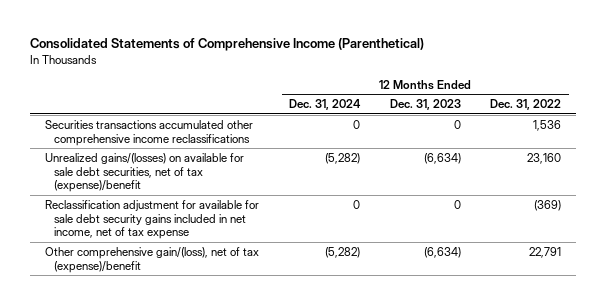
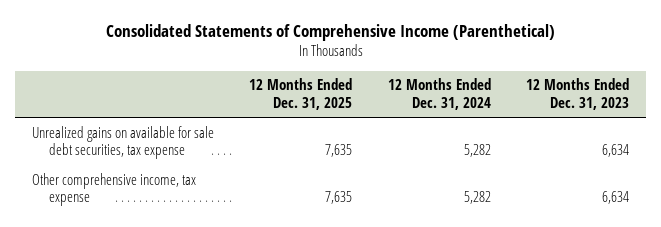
[490,99,562,111] Dec. 31, 2022 -> none
none -> [249,78,353,111] 12 Months Ended Dec. 31, 2025
[45,119,254,146] Securities transactions accumulated other comprehensive income reclassifications -> none
[45,199,260,240] Reclassification adjustment for available for sale debt security gains included in net income, net of tax expense -> none
[45,152,245,193] Unrealized gains/(losses) on available for sale debt securities, net of tax (expense)/benefit -> [32,125,215,160] Unrealized gains on available for sale debt securities, tax expense
[324,152,360,164] (5,282) -> [463,144,491,158] 5,282
[423,152,461,164] (6,634) -> [601,144,629,158] 6,634
[45,246,260,273] Other comprehensive gain/(loss), net of tax (expense)/benefit -> [32,172,197,207] Other comprehensive income, tax expense
[324,246,360,258] (5,282) -> [463,191,491,205] 5,282
[423,246,461,258] (6,634) -> [601,191,629,205] 6,634

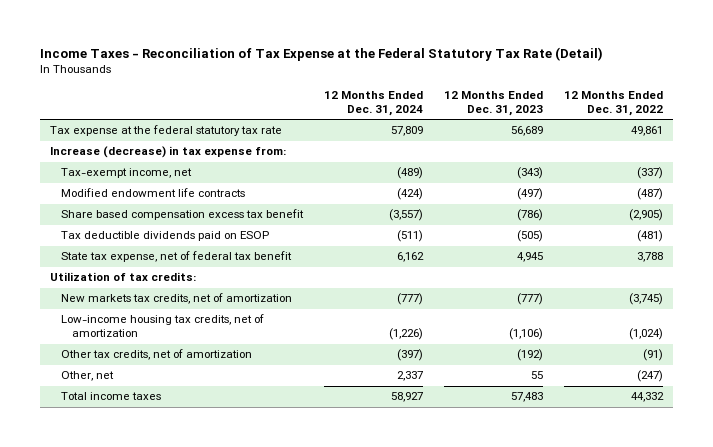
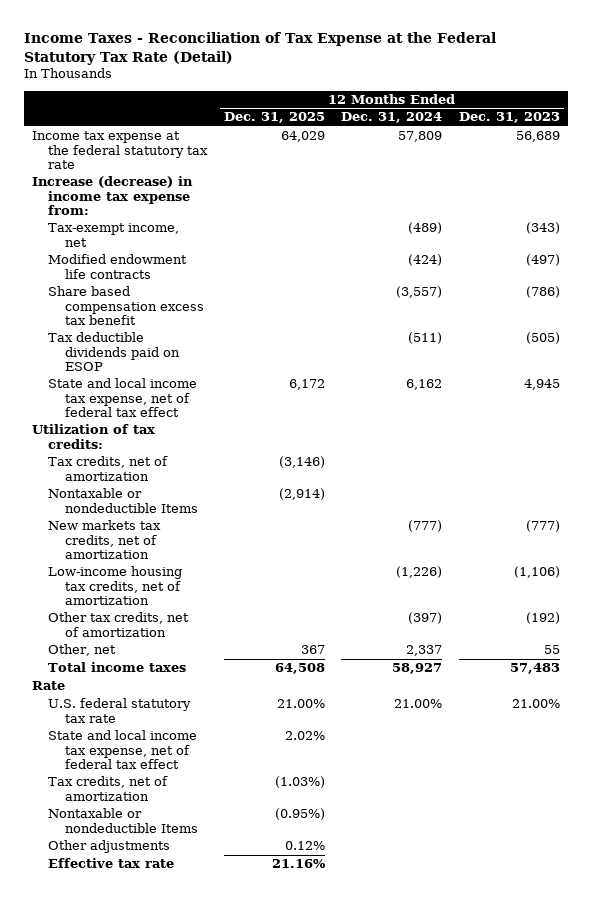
[563,91,663,117] 12 Months Ended Dec. 31, 2022 -> none
none -> [223,112,325,124] Dec. 31, 2025
[50,125,283,137] Tax expense at the federal statutory tax rate -> [31,131,209,169] Income tax expense at the federal statutory tax rate
[50,146,287,159] Increase (decrease) in tax expense from: -> [31,176,193,215] Increase (decrease) in income tax expense from:
[61,251,293,263] State tax expense, net of federal tax benefit -> [48,378,198,417] State and local income tax expense, net of federal tax effect
none -> [48,456,169,481] Tax credits, net of amortization
none -> [48,488,198,513] Nontaxable or nondeductible Items
none -> [31,681,65,691] Rate
none -> [48,698,192,723] U.S. federal statutory tax rate
none -> [48,730,198,769] State and local income tax expense, net of federal tax effect
none -> [48,776,169,801] Tax credits, net of amortization
none -> [48,808,198,833] Nontaxable or nondeductible Items
none -> [48,840,171,854] Other adjustments
none -> [48,858,175,869] Effective tax rate

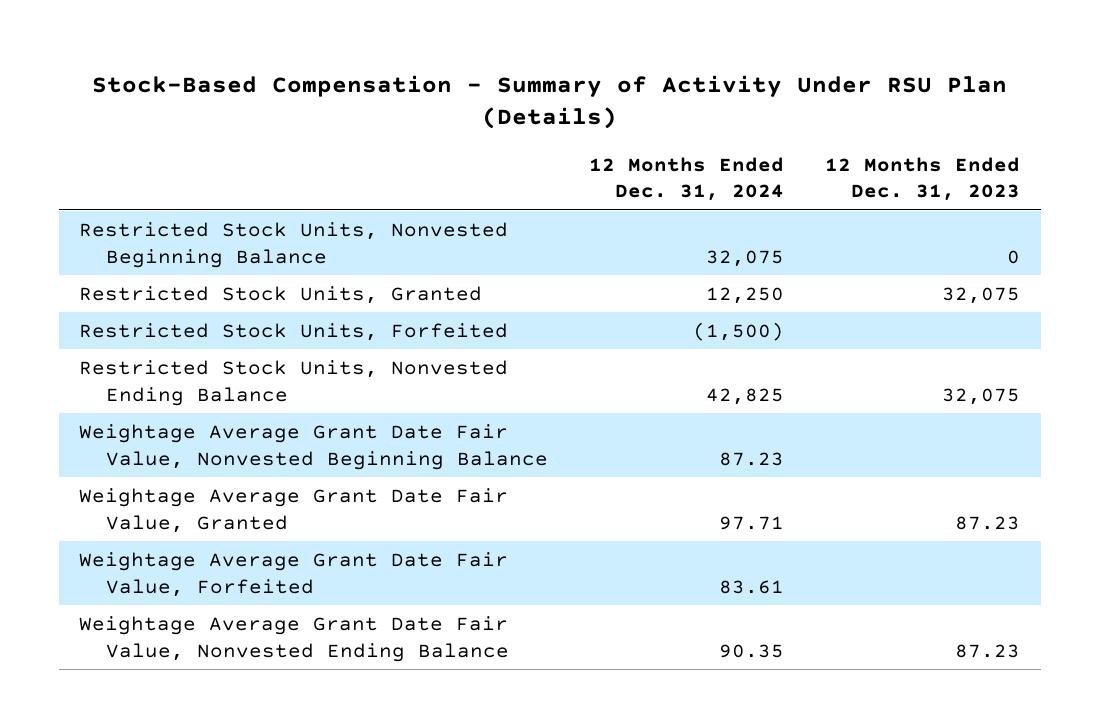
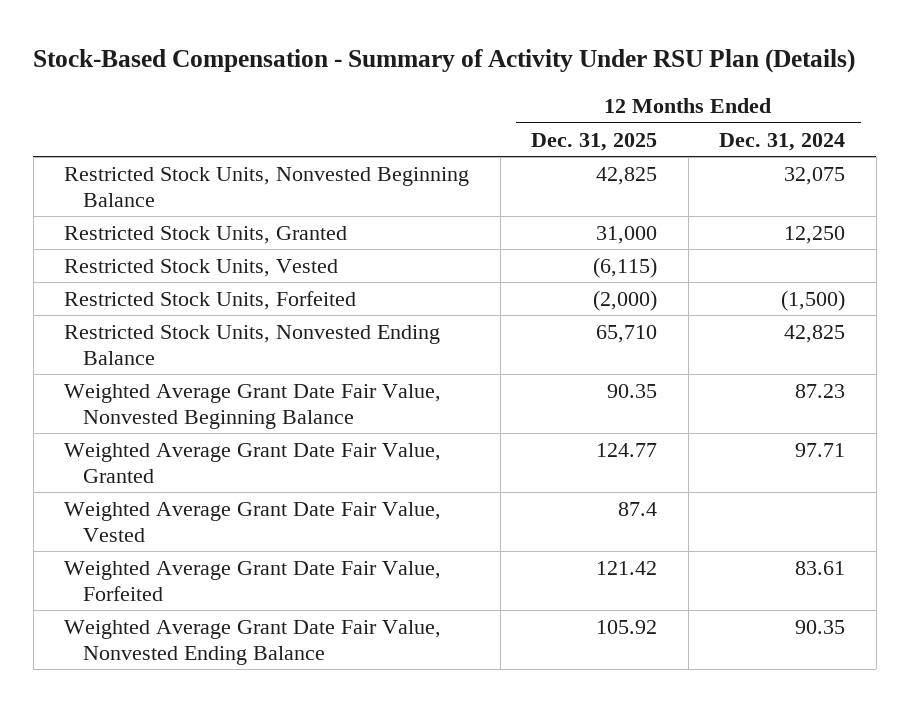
[825,156,1021,202] 12 Months Ended Dec. 31, 2023 -> none
none -> [531,132,658,151] Dec. 31, 2025
none -> [64,258,339,277] Restricted Stock Units, Vested
[79,424,548,470] Weightage Average Grant Date Fair Value, Nonvested Beginning Balance -> [64,383,442,429] Weighted Average Grant Date Fair Value, Nonvested Beginning Balance
[79,488,509,533] Weightage Average Grant Date Fair Value, Granted -> [64,442,442,483] Weighted Average Grant Date Fair Value, Granted
none -> [64,501,442,542] Weighted Average Grant Date Fair Value, Vested
[79,552,509,597] Weightage Average Grant Date Fair Value, Forfeited -> [64,560,442,601] Weighted Average Grant Date Fair Value, Forfeited
[79,616,509,662] Weightage Average Grant Date Fair Value, Nonvested Ending Balance -> [64,619,442,665] Weighted Average Grant Date Fair Value, Nonvested Ending Balance

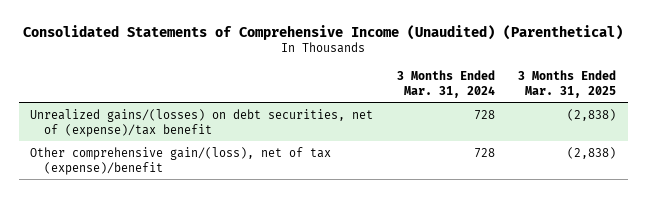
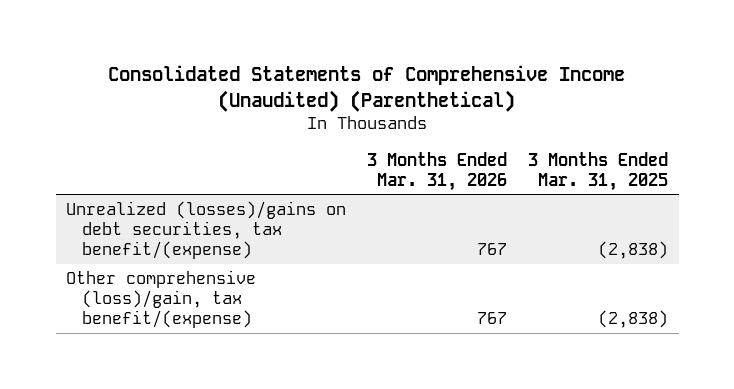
[396,69,495,98] 3 Months Ended Mar. 31, 2024 -> none
none -> [367,151,508,191] 3 Months Ended Mar. 31, 2026
[30,108,374,137] Unrealized gains/(losses) on debt securities, net of (expense)/tax benefit -> [66,201,347,259] Unrealized (losses)/gains on debt securities, tax benefit/(expense)
[30,146,332,175] Other comprehensive gain/(loss), net of tax (expense)/benefit -> [66,270,257,328] Other comprehensive (loss)/gain, tax benefit/(expense)

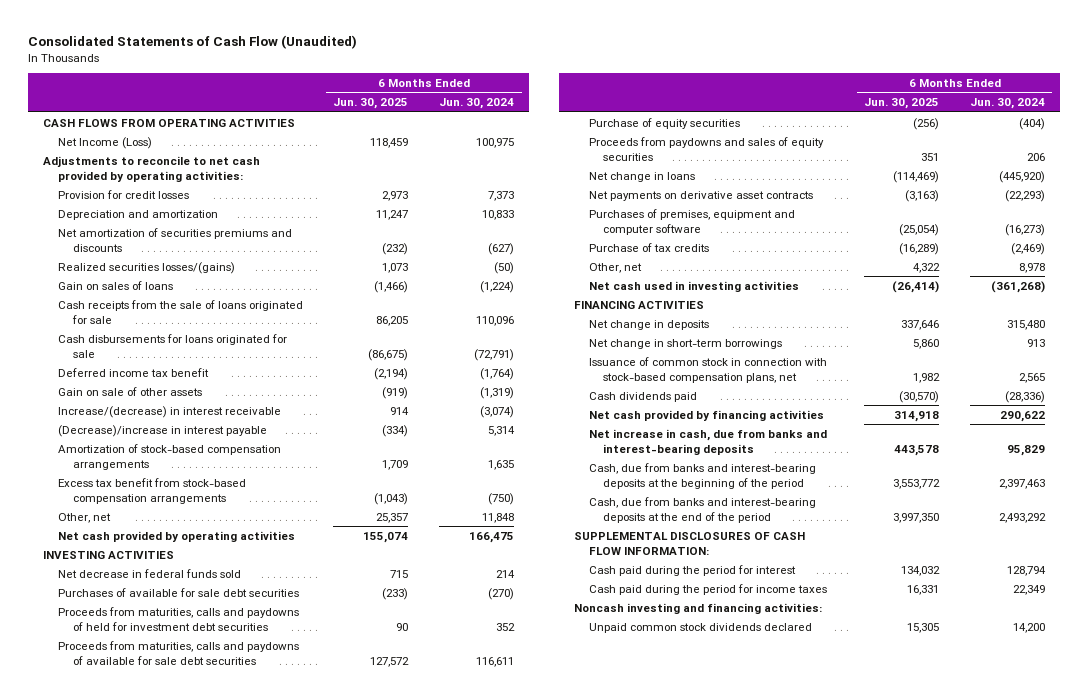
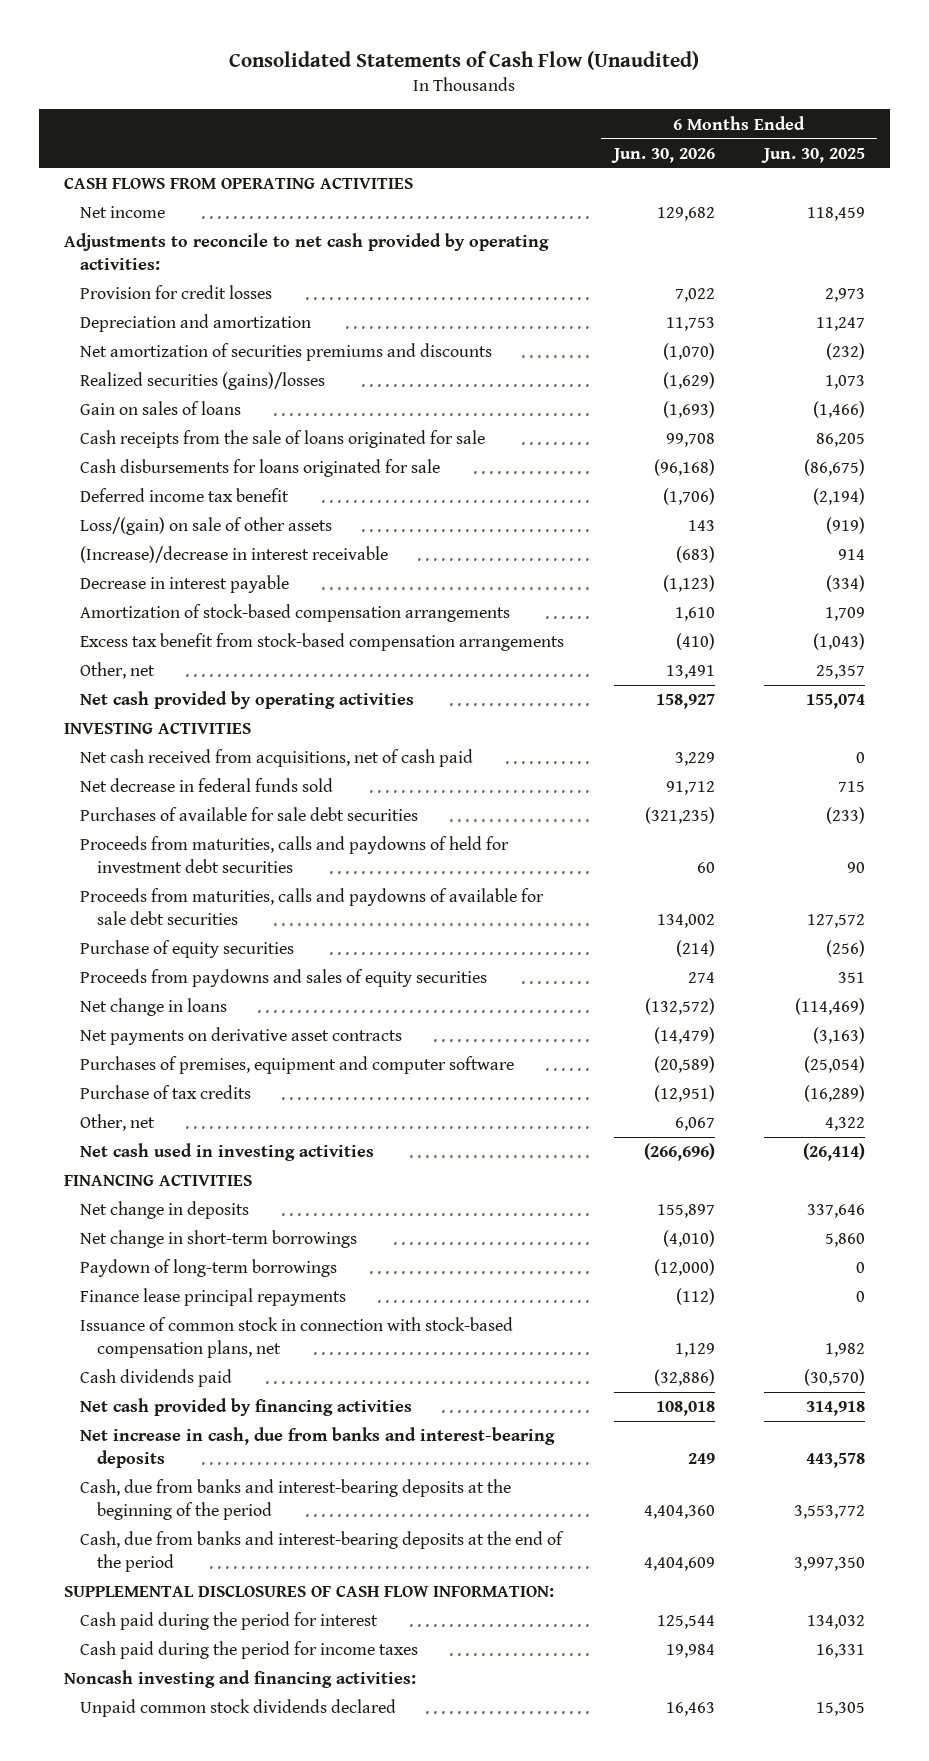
[439,98,515,110] Jun. 30, 2024 -> none
none -> [610,147,715,163] Jun. 30, 2026
[57,136,152,149] Net Income (Loss) -> [80,206,166,219] Net income
[57,261,235,274] Realized securities losses/(gains) -> [80,372,326,391] Realized securities (gains)/losses
[57,386,202,396] Gain on sale of other assets -> [80,517,333,536] Loss/(gain) on sale of other assets
[57,405,281,418] Increase/(decrease) in interest receivable -> [80,546,389,564] (Increase)/decrease in interest receivable
[57,424,267,437] (Decrease)/increase in interest payable -> [80,575,290,594] Decrease in interest payable
none -> [80,749,474,768] Net cash received from acquisitions, net of cash paid
none -> [80,1259,338,1278] Paydown of long-term borrowings
none -> [80,1288,347,1307] Finance lease principal repayments

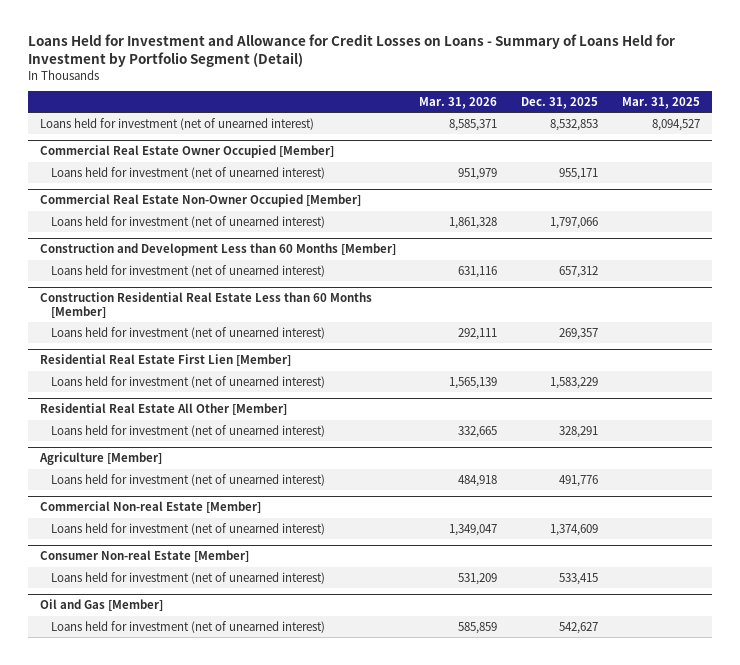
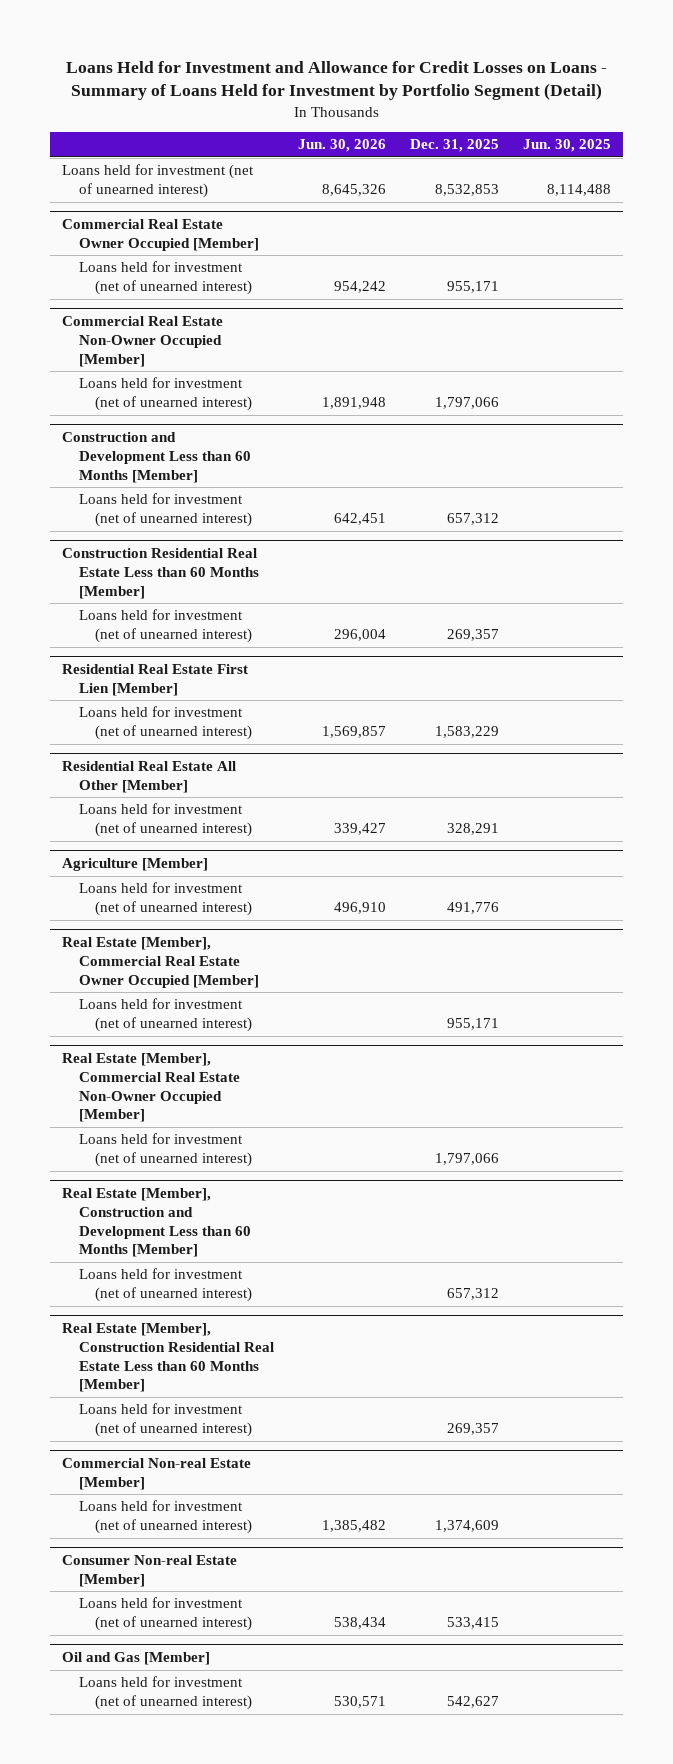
[419,97,498,110] Mar. 31, 2026 -> none
[622,97,701,110] Mar. 31, 2025 -> none
none -> [297,139,386,153] Jun. 30, 2026
none -> [523,139,612,153] Jun. 30, 2025
none -> [61,936,259,988] Real Estate [Member], Commercial Real Estate Owner Occupied [Member]
none -> [78,998,253,1033] Loans held for investment (net of unearned interest)
none -> [61,1052,240,1123] Real Estate [Member], Commercial Real Estate Non-Owner Occupied [Member]
none -> [78,1133,253,1168] Loans held for investment (net of unearned interest)
none -> [61,1187,251,1258] Real Estate [Member], Construction and Development Less than 60 Months [Member]
none -> [78,1268,253,1303] Loans held for investment (net of unearned interest)
none -> [61,1322,274,1393] Real Estate [Member], Construction Residential Real Estate Less than 60 Months [Member]
none -> [78,1403,253,1438] Loans held for investment (net of unearned interest)

